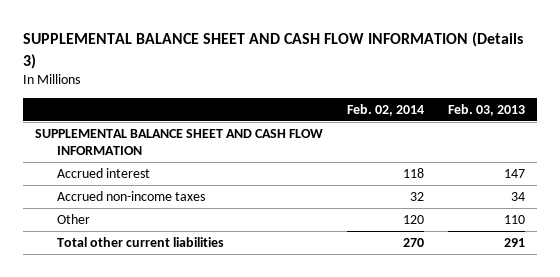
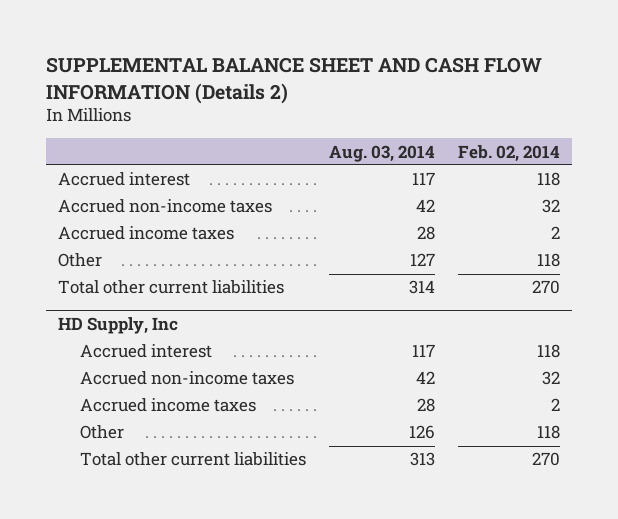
[22,32,523,69] SUPPLEMENTAL BALANCE SHEET AND CASH FLOW INFORMATION (Details 3) -> [46,57,543,104] SUPPLEMENTAL BALANCE SHEET AND CASH FLOW INFORMATION (Details 2)
[448,103,526,116] Feb. 03, 2013 -> none
none -> [329,144,436,162] Aug. 03, 2014
[34,128,323,155] SUPPLEMENTAL BALANCE SHEET AND CASH FLOW INFORMATION -> none
none -> [57,226,234,241] Accrued income taxes
[403,214,425,224] 120 -> [537,253,561,268] 118
none -> [57,317,178,335] HD Supply, Inc
none -> [79,344,212,359] Accrued interest
none -> [79,371,294,386] Accrued non-income taxes
none -> [79,398,256,413] Accrued income taxes
none -> [79,425,124,440] Other
none -> [79,452,306,467] Total other current liabilities

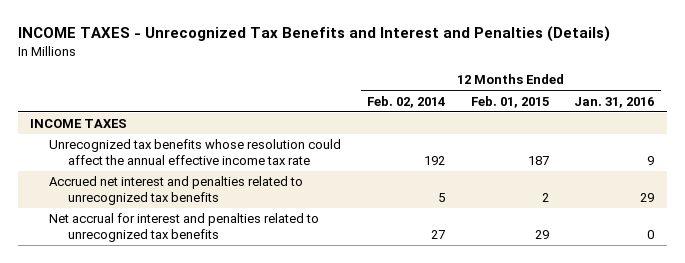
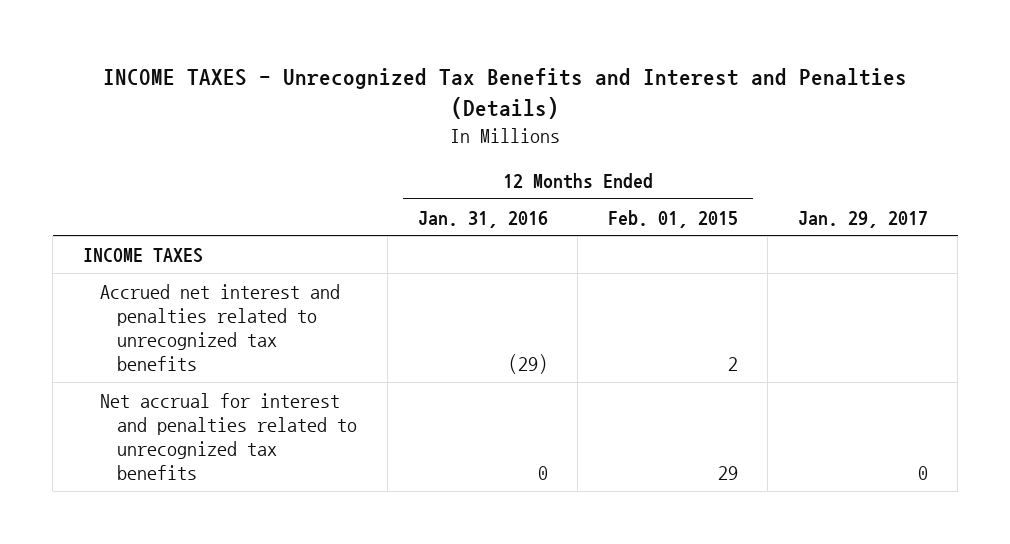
[367,95,446,108] Feb. 02, 2014 -> none
none -> [797,210,928,228] Jan. 29, 2017
[49,139,342,166] Unrecognized tax benefits whose resolution could affect the annual effective income tax rate -> none
[640,193,655,203] 29 -> [507,354,548,375] (29)

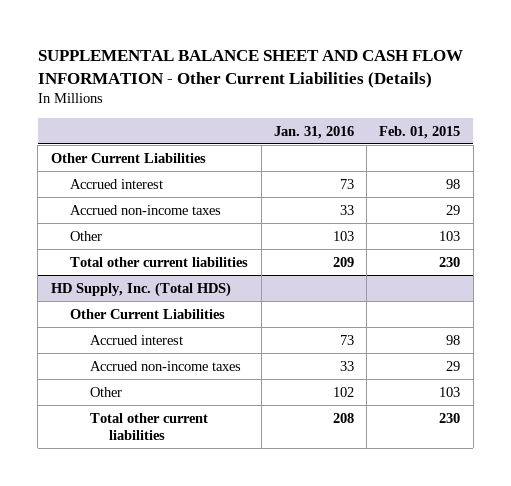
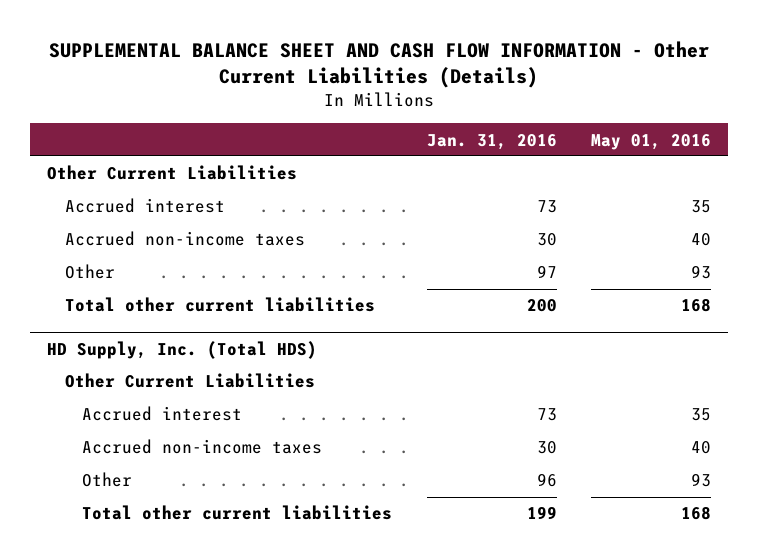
[379,125,461,139] Feb. 01, 2015 -> none
none -> [590,133,711,150] May 01, 2016
[339,204,354,215] 33 -> [536,233,557,247] 30
[332,230,354,241] 103 -> [536,265,557,279] 97
[332,256,354,267] 209 -> [526,299,557,313] 200
[339,360,354,371] 33 -> [536,441,557,455] 30
[332,386,354,397] 102 -> [536,473,557,488] 96
[332,412,354,423] 208 -> [526,506,557,520] 199

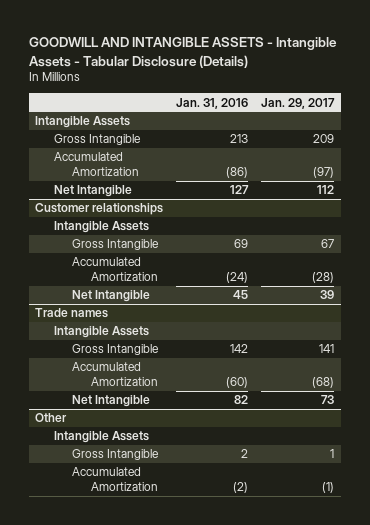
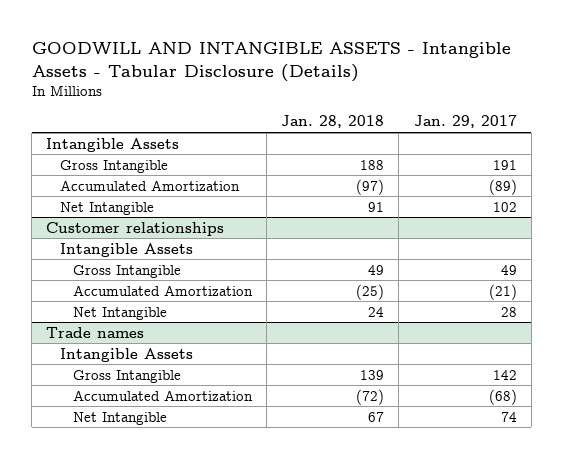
[176,97,249,109] Jan. 31, 2016 -> none
none -> [281,115,385,129] Jan. 28, 2018
[313,134,335,144] 209 -> [492,159,517,170] 191
[313,167,335,179] (97) -> [488,178,517,195] (89)
[317,185,335,195] 112 -> [492,201,517,212] 102
[321,239,335,249] 67 -> [500,264,517,275] 49
[312,272,335,284] (28) -> [488,283,517,300] (21)
[320,290,335,300] 39 -> [500,306,517,317] 28
[319,344,335,354] 141 -> [492,369,517,380] 142
[35,413,68,423] Other -> none
[53,431,149,444] Intangible Assets -> none
[72,449,160,461] Gross Intangible -> none
[72,467,158,492] Accumulated Amortization -> none
[321,395,335,405] 73 -> [500,411,517,422] 74

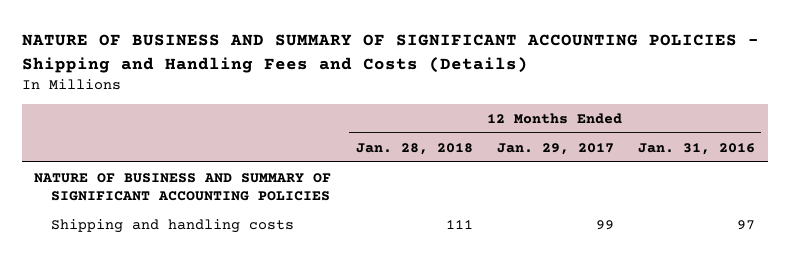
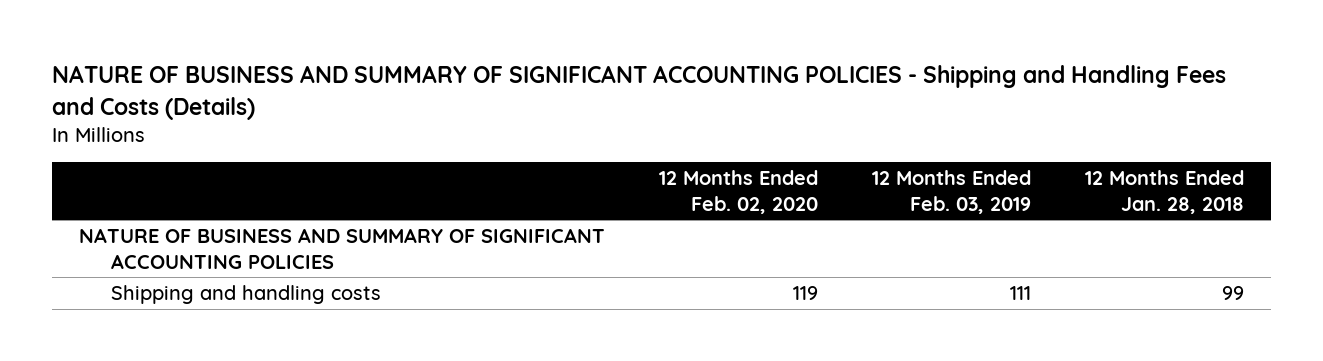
[496,142,614,155] Jan. 29, 2017 -> none
[638,142,756,155] Jan. 31, 2016 -> none
none -> [659,169,819,214] 12 Months Ended Feb. 02, 2020
none -> [871,169,1031,214] 12 Months Ended Feb. 03, 2019
[445,219,473,229] 111 -> [1221,285,1244,300] 99

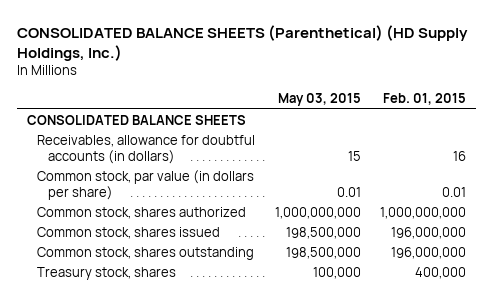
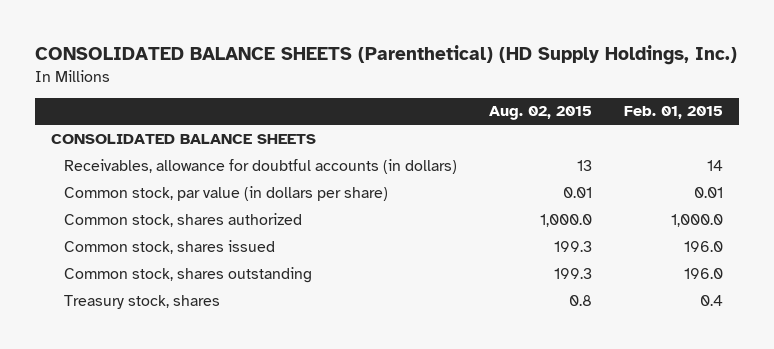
[277,93,361,107] May 03, 2015 -> none
none -> [489,106,593,121] Aug. 02, 2015
[453,150,467,161] 16 -> [707,159,724,171] 14
[380,206,467,219] 1,000,000,000 -> [671,213,724,227] 1,000.0
[391,226,467,239] 196,000,000 -> [684,240,724,252] 196.0
[391,246,467,259] 196,000,000 -> [684,267,724,279] 196.0
[415,266,467,279] 400,000 -> [700,294,724,306] 0.4

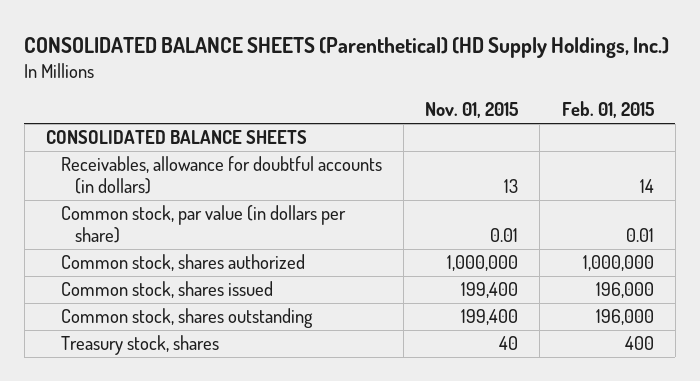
[489,106,593,121] Aug. 02, 2015 -> none
none -> [425,102,519,119] Nov. 01, 2015
[671,213,724,227] 1,000.0 -> [582,255,654,272] 1,000,000
[684,240,724,252] 196.0 -> [595,282,654,299] 196,000
[684,267,724,279] 196.0 -> [595,309,654,326] 196,000
[700,294,724,306] 0.4 -> [624,336,654,351] 400

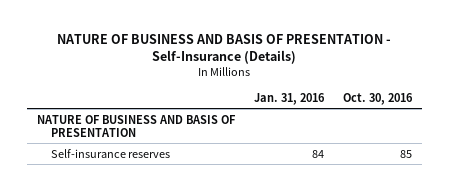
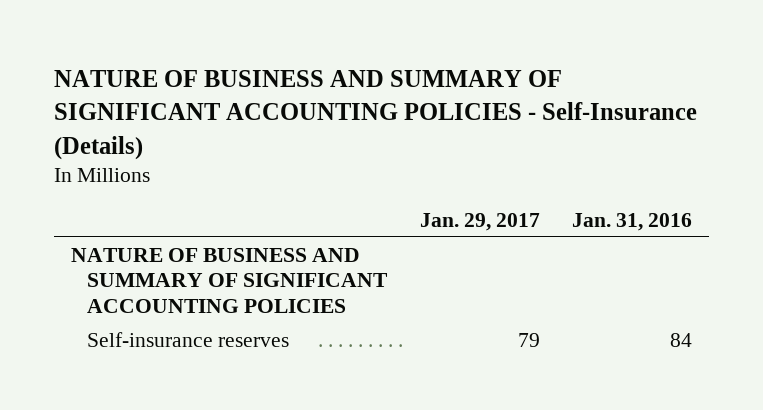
[57,34,392,65] NATURE OF BUSINESS AND BASIS OF PRESENTATION - Self-Insurance (Details) -> [54,70,698,160] NATURE OF BUSINESS AND SUMMARY OF SIGNIFICANT ACCOUNTING POLICIES - Self-Insurance (Details)
[343,92,414,105] Oct. 30, 2016 -> none
none -> [419,213,540,232] Jan. 29, 2017
[36,114,236,137] NATURE OF BUSINESS AND BASIS OF PRESENTATION -> [70,247,389,314] NATURE OF BUSINESS AND SUMMARY OF SIGNIFICANT ACCOUNTING POLICIES

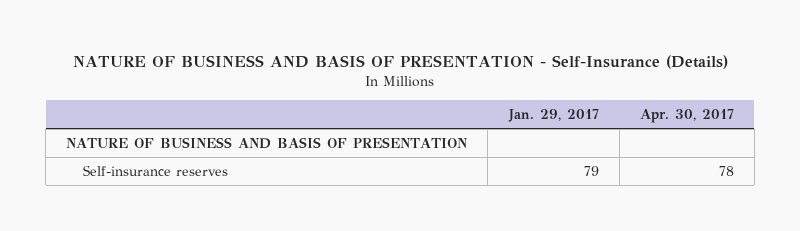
[54,70,698,160] NATURE OF BUSINESS AND SUMMARY OF SIGNIFICANT ACCOUNTING POLICIES - Self-Insurance (Details) -> [73,55,729,70] NATURE OF BUSINESS AND BASIS OF PRESENTATION - Self-Insurance (Details)
[572,213,693,232] Jan. 31, 2016 -> none
none -> [639,108,734,123] Apr. 30, 2017
[70,247,389,314] NATURE OF BUSINESS AND SUMMARY OF SIGNIFICANT ACCOUNTING POLICIES -> [66,136,469,149] NATURE OF BUSINESS AND BASIS OF PRESENTATION

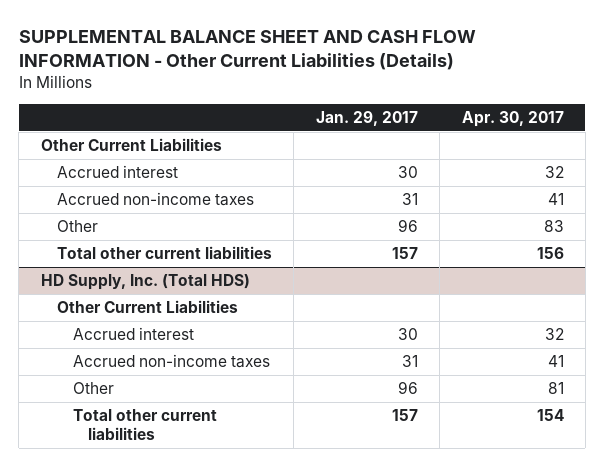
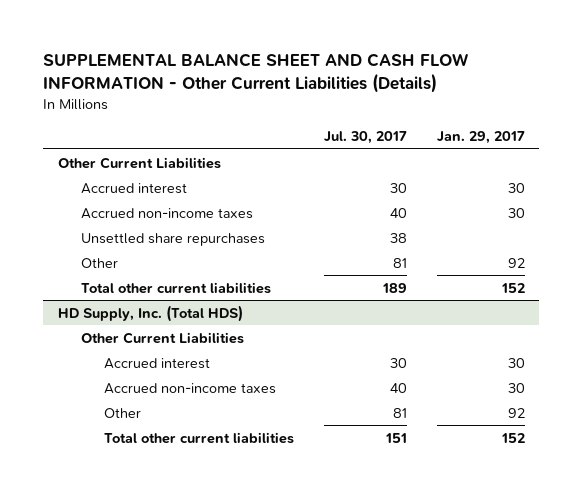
[461,110,564,127] Apr. 30, 2017 -> none
none -> [323,131,407,145] Jul. 30, 2017
[401,193,418,206] 31 -> [507,207,525,218] 30
none -> [81,232,266,246] Unsettled share repurchases
[397,219,418,233] 96 -> [507,257,525,268] 92
[391,247,418,260] 157 -> [500,282,525,293] 152
[401,355,418,368] 31 -> [507,382,525,393] 30
[397,381,418,395] 96 -> [507,407,525,418] 92
[391,409,418,422] 157 -> [500,432,525,443] 152

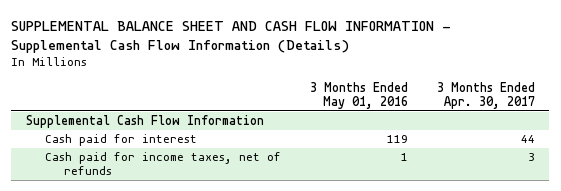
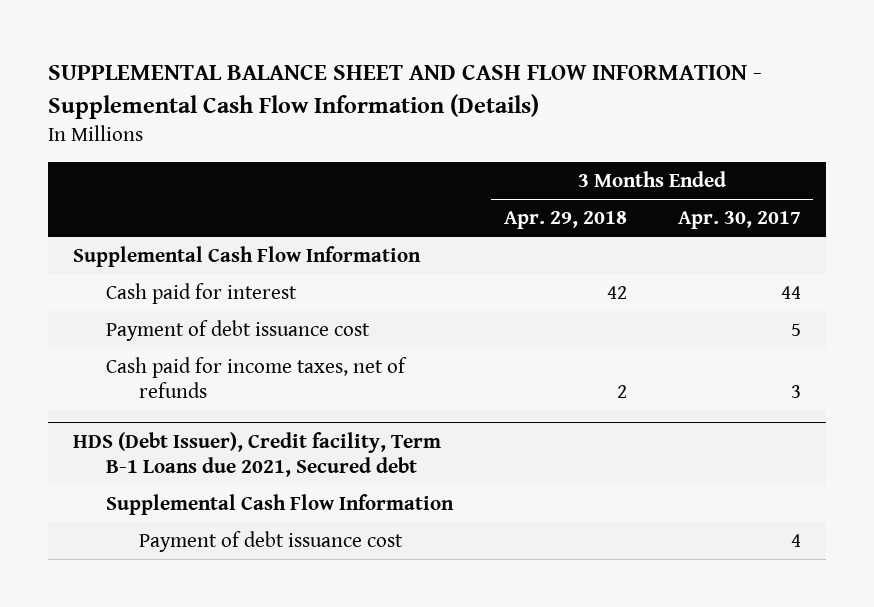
[309,81,408,110] 3 Months Ended May 01, 2016 -> none
none -> [504,211,628,230] Apr. 29, 2018
none -> [106,320,371,342] Payment of debt issuance cost
none -> [73,431,442,478] HDS (Debt Issuer), Credit facility, Term B-1 Loans due 2021, Secured debt
none -> [106,494,455,516] Supplemental Cash Flow Information
none -> [139,531,404,553] Payment of debt issuance cost

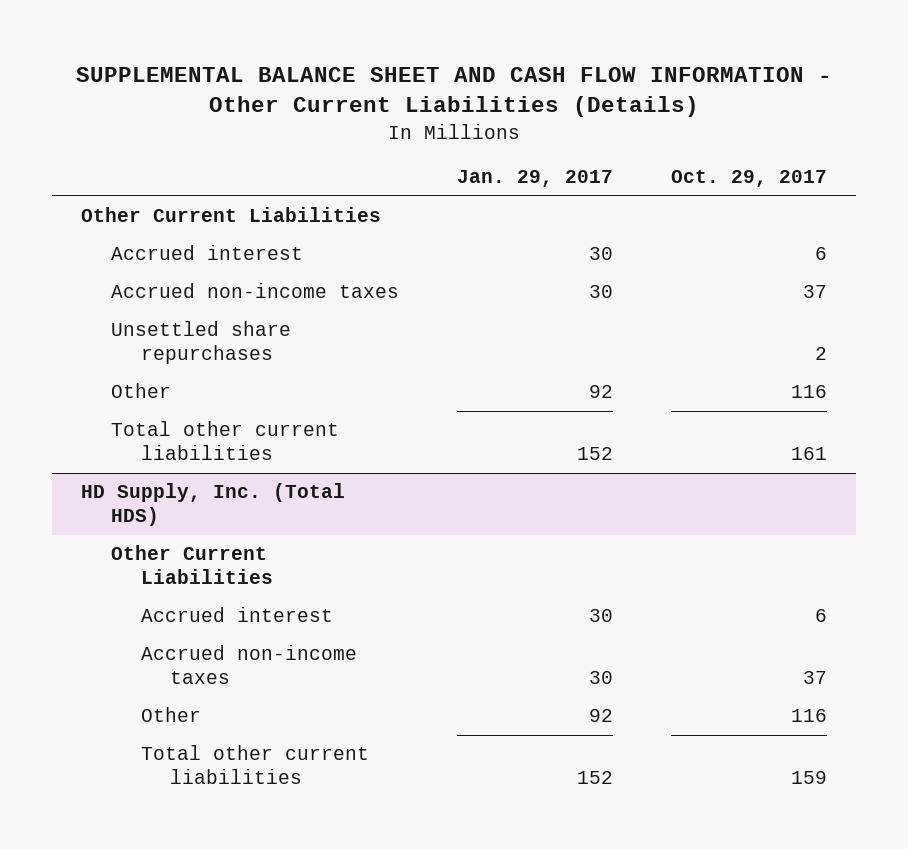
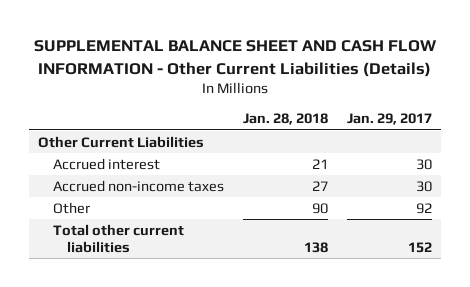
[670,170,827,188] Oct. 29, 2017 -> none
none -> [242,113,328,126] Jan. 28, 2018
[110,321,291,364] Unsettled share repurchases -> none
[80,483,345,526] HD Supply, Inc. (Total HDS) -> none
[110,545,273,584] Other Current Liabilities -> none
[140,607,333,623] Accrued interest -> none
[140,645,357,684] Accrued non-income taxes -> none
[140,707,201,723] Other -> none
[140,745,369,784] Total other current liabilities -> none

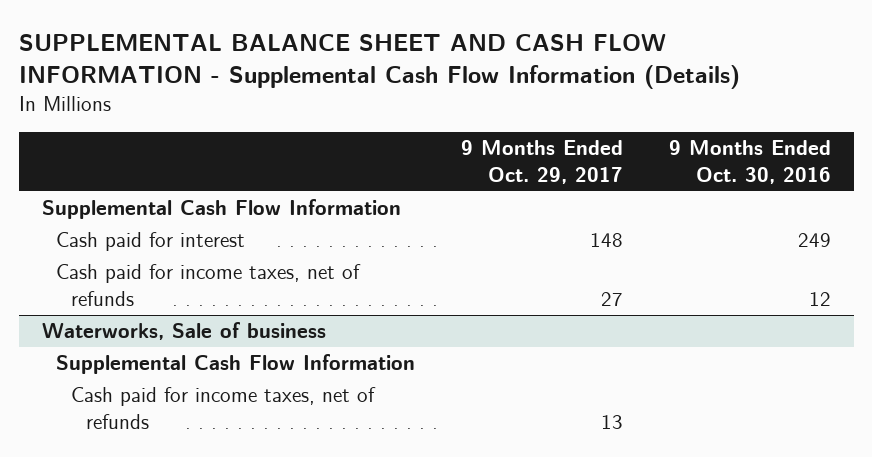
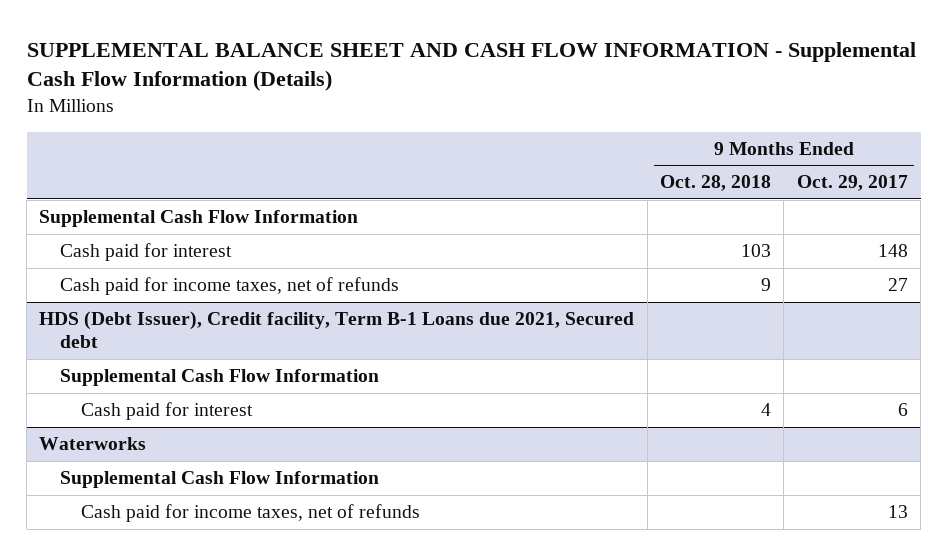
[668,140,831,185] 9 Months Ended Oct. 30, 2016 -> none
none -> [660,175,772,192] Oct. 28, 2018
[41,322,326,341] Waterworks, Sale of business -> none
none -> [39,311,635,349] HDS (Debt Issuer), Credit facility, Term B-1 Loans due 2021, Secured debt
none -> [80,402,253,421] Cash paid for interest
none -> [39,437,147,451] Waterworks
none -> [60,471,380,489] Supplemental Cash Flow Information

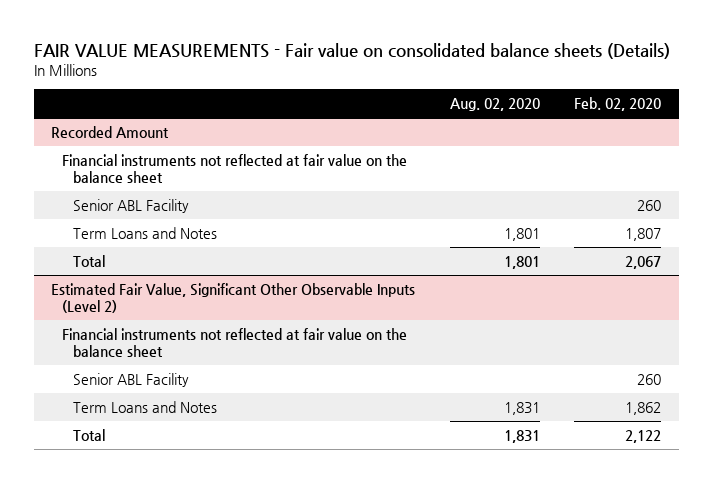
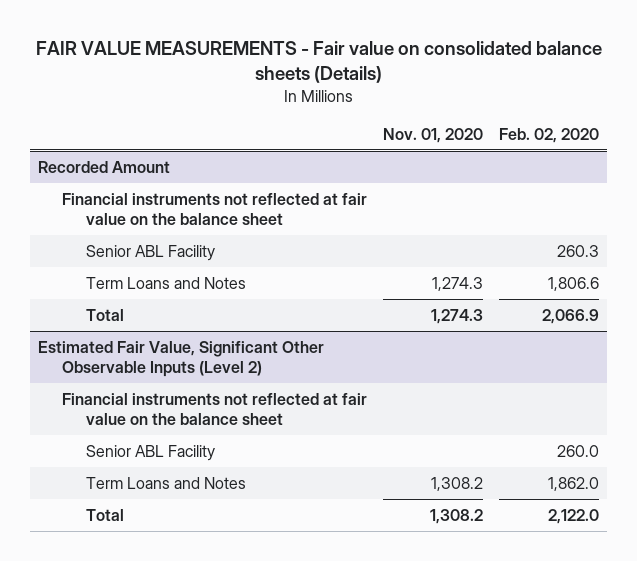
[449,97,540,111] Aug. 02, 2020 -> none
none -> [382,127,483,143] Nov. 01, 2020
[637,200,662,212] 260 -> [557,244,600,257] 260.3
[625,228,662,242] 1,807 -> [548,276,600,291] 1,806.6
[625,256,662,270] 2,067 -> [542,308,600,324] 2,066.9
[637,374,662,386] 260 -> [557,444,600,457] 260.0
[625,402,662,416] 1,862 -> [548,476,600,491] 1,862.0
[625,430,662,444] 2,122 -> [548,508,600,524] 2,122.0

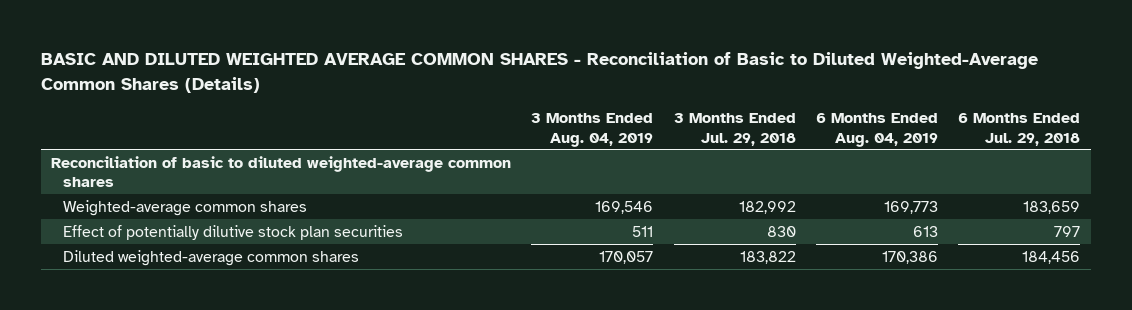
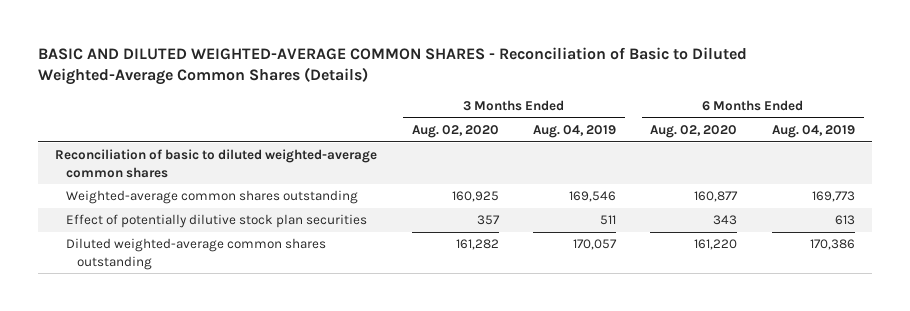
[40,52,1038,93] BASIC AND DILUTED WEIGHTED AVERAGE COMMON SHARES - Reconciliation of Basic to Diluted Weighted-Average Common Shares (Details) -> [37,47,747,86] BASIC AND DILUTED WEIGHTED-AVERAGE COMMON SHARES - Reconciliation of Basic to Diluted Weighted-Average Common Shares (Details)
[673,112,796,146] 3 Months Ended Jul. 29, 2018 -> none
[958,112,1081,146] 6 Months Ended Jul. 29, 2018 -> none
none -> [411,125,499,139] Aug. 02, 2020
none -> [650,125,738,139] Aug. 02, 2020
[63,199,308,216] Weighted-average common shares -> [65,190,358,205] Weighted-average common shares outstanding
[63,249,360,266] Diluted weighted-average common shares -> [65,238,326,270] Diluted weighted-average common shares outstanding

